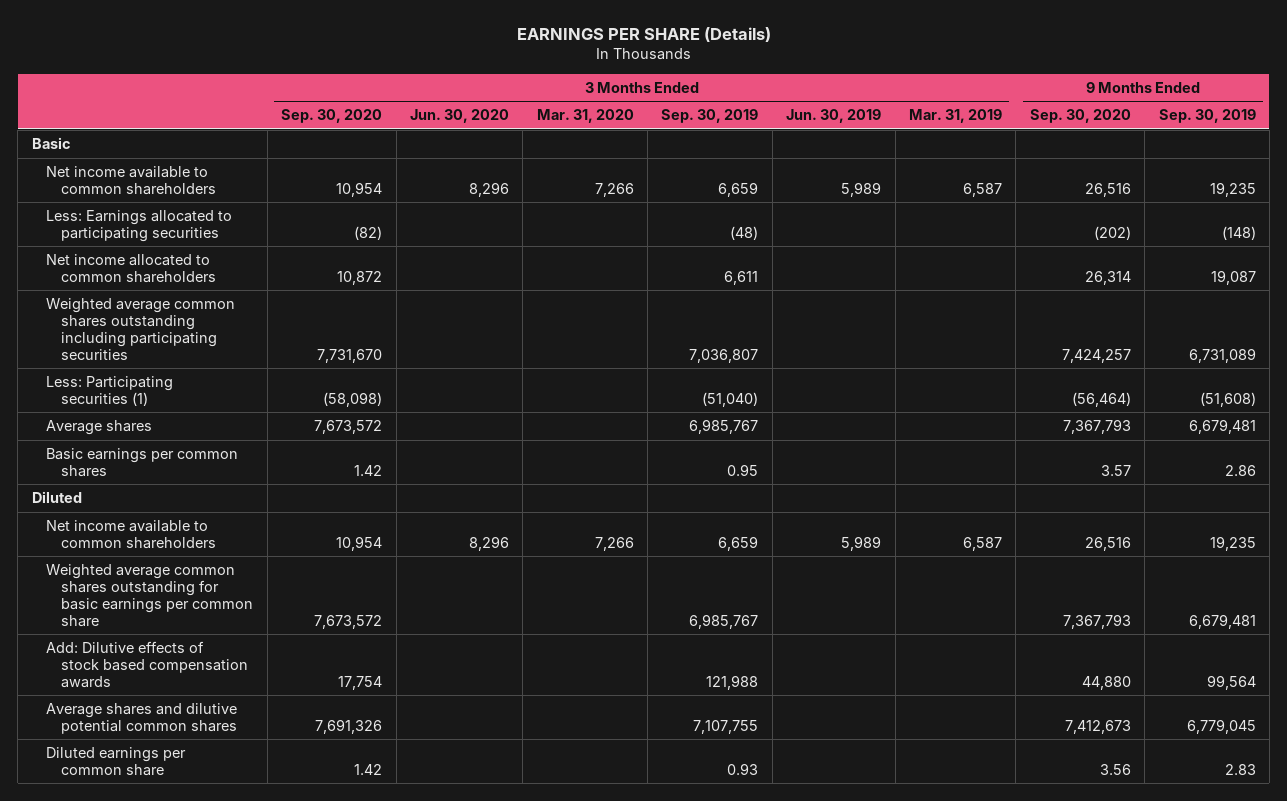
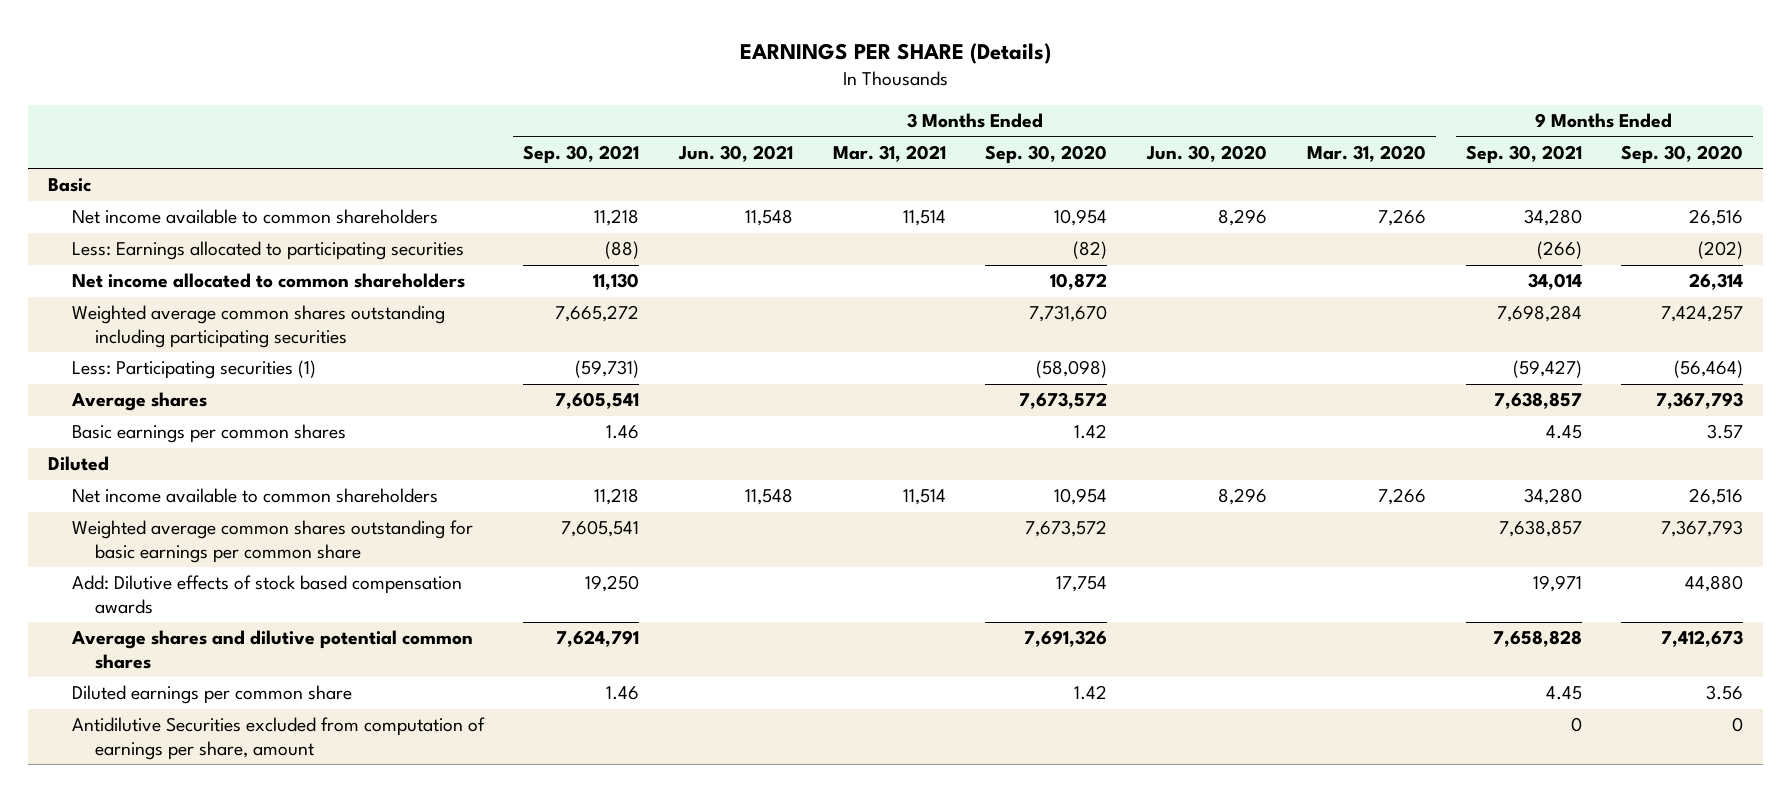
[661,109,759,124] Sep. 30, 2019 -> none
[786,109,882,124] Jun. 30, 2019 -> none
[909,109,1003,124] Mar. 31, 2019 -> none
[1158,109,1256,124] Sep. 30, 2019 -> none
none -> [523,145,640,165] Sep. 30, 2021
none -> [677,145,793,163] Jun. 30, 2021
none -> [832,145,946,163] Mar. 31, 2021
none -> [1465,145,1582,165] Sep. 30, 2021
none -> [71,717,485,760] Antidilutive Securities excluded from computation of earnings per share, amount

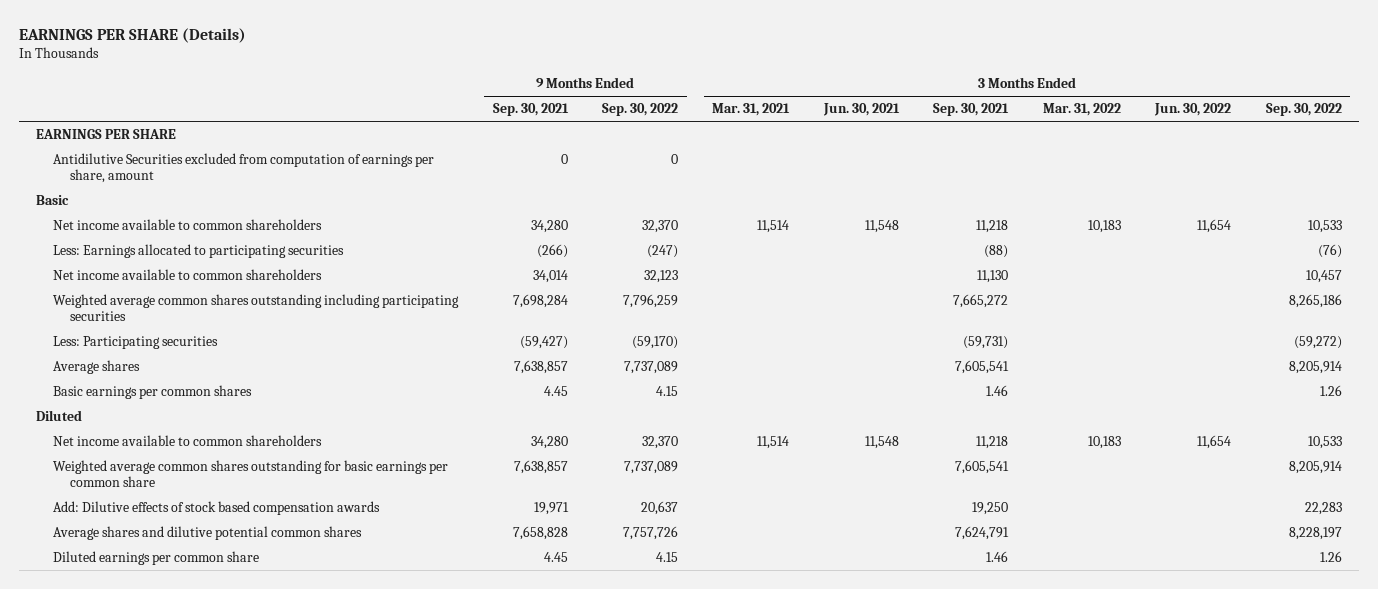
[985,145,1108,165] Sep. 30, 2020 -> none
[1146,145,1268,163] Jun. 30, 2020 -> none
[1306,145,1426,163] Mar. 31, 2020 -> none
[1621,145,1744,165] Sep. 30, 2020 -> none
none -> [601,103,678,117] Sep. 30, 2022
none -> [1042,103,1121,117] Mar. 31, 2022
none -> [1154,103,1232,117] Jun. 30, 2022
none -> [1265,103,1342,117] Sep. 30, 2022
none -> [36,129,177,140] EARNINGS PER SHARE
[71,717,485,760] Antidilutive Securities excluded from computation of earnings per share, amount -> [53,153,435,183] Antidilutive Securities excluded from computation of earnings per share, amount
[71,273,465,289] Net income allocated to common shareholders -> [53,269,323,281] Net income available to common shareholders
[71,360,316,380] Less: Participating securities (1) -> [53,336,219,350] Less: Participating securities

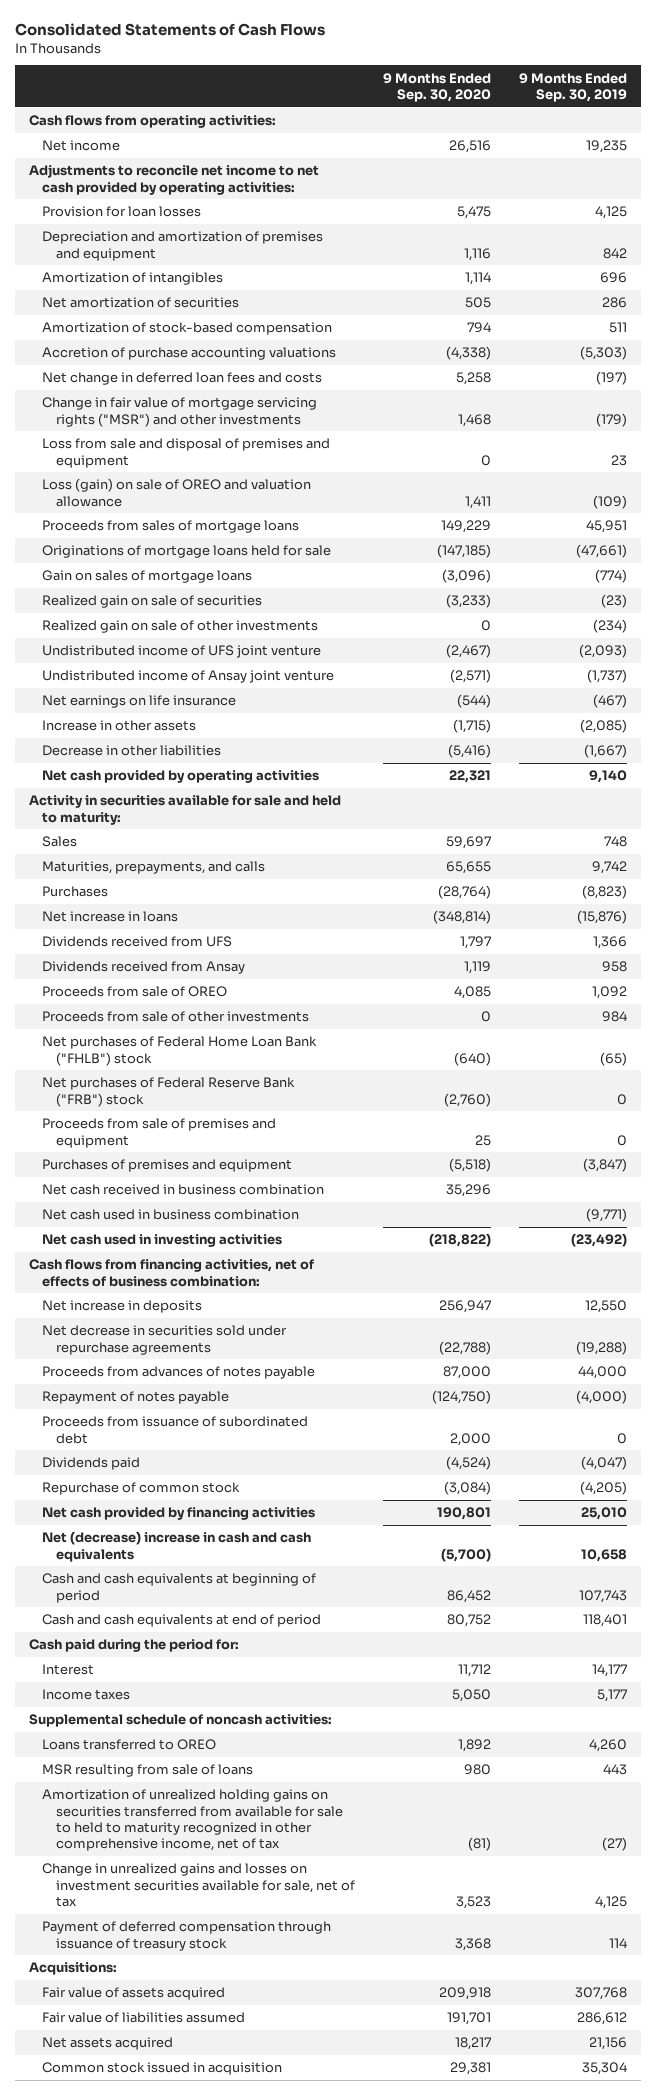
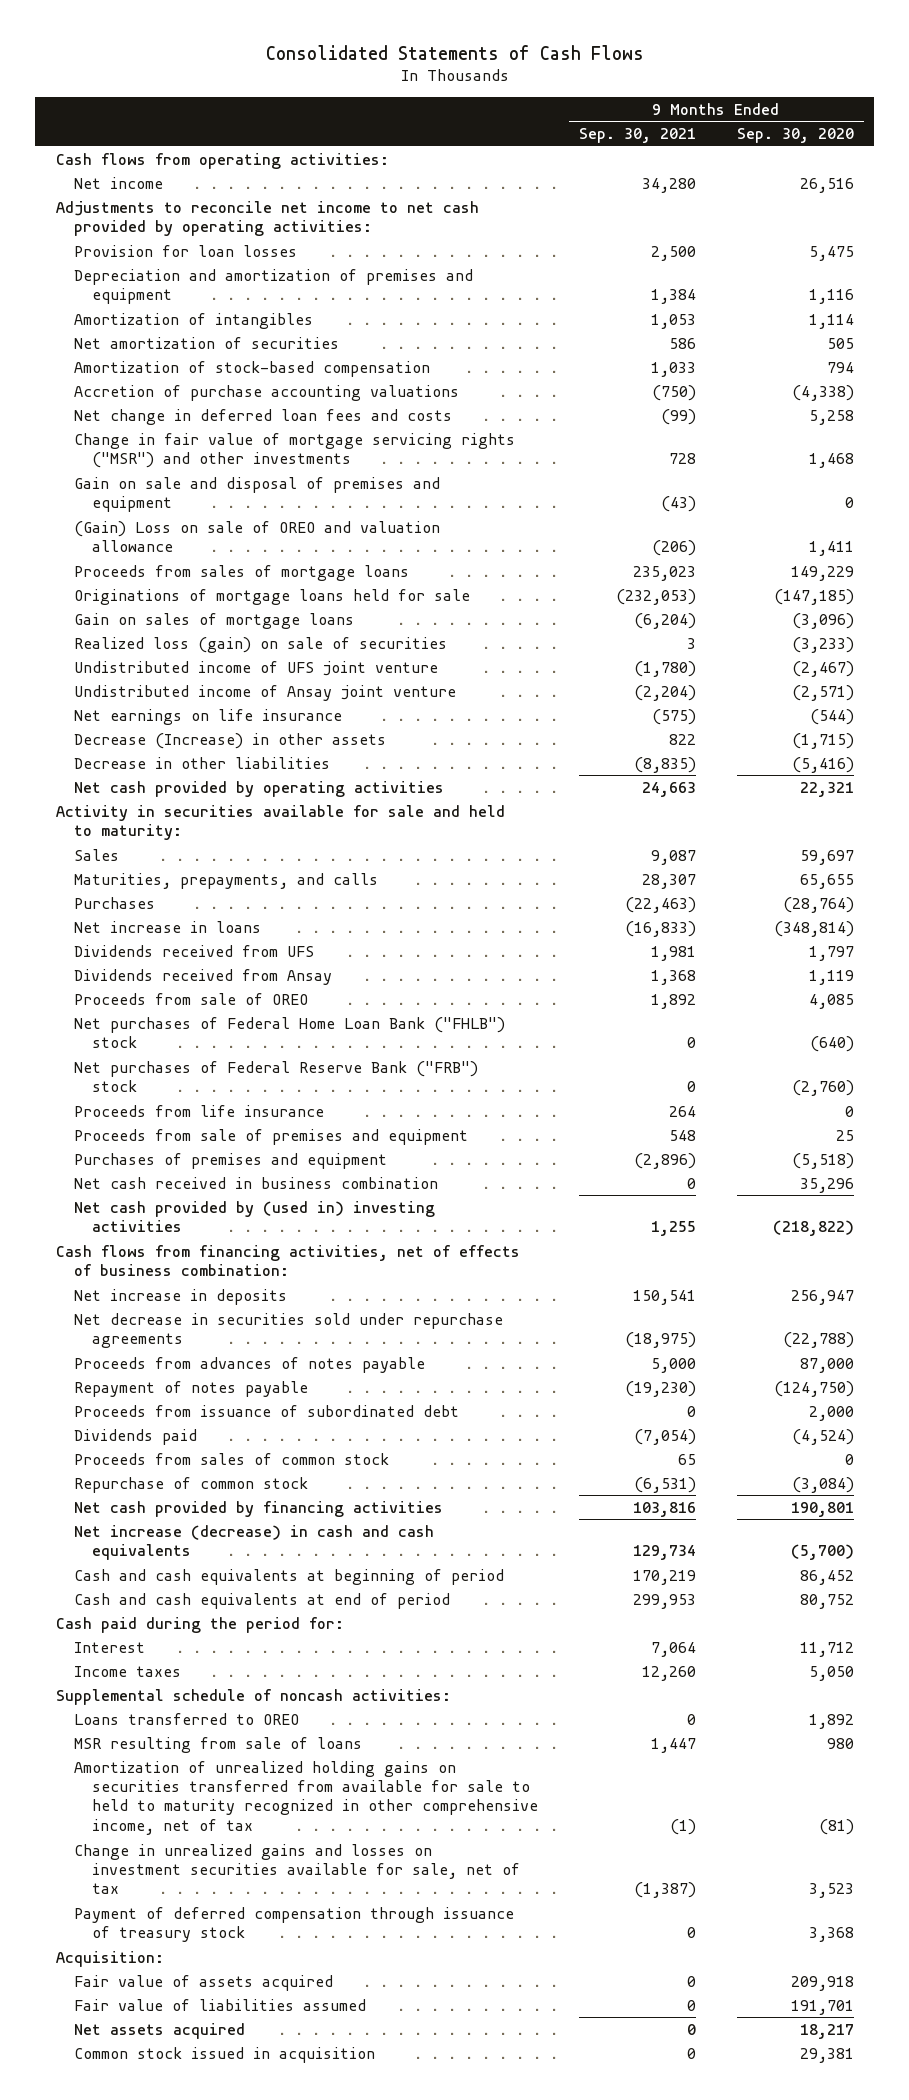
[518,72,627,103] 9 Months Ended Sep. 30, 2019 -> none
none -> [578,128,696,144] Sep. 30, 2021
[42,438,331,468] Loss from sale and disposal of premises and equipment -> [73,476,440,513] Gain on sale and disposal of premises and equipment
[42,478,312,507] Loss (gain) on sale of OREO and valuation allowance -> [73,520,440,553] (Gain) Loss on sale of OREO and valuation allowance
[42,620,319,634] Realized gain on sale of other investments -> none
[42,595,263,609] Realized gain on sale of securities -> [73,636,447,653] Realized loss (gain) on sale of securities
[42,720,197,732] Increase in other assets -> [73,732,386,749] Decrease (Increase) in other assets
[42,1011,310,1023] Proceeds from sale of other investments -> none
none -> [73,1104,324,1117] Proceeds from life insurance
[42,1209,300,1221] Net cash used in business combination -> none
[42,1234,283,1248] Net cash used in investing activities -> [73,1200,435,1233] Net cash provided by (used in) investing activities
none -> [73,1452,389,1465] Proceeds from sales of common stock
[42,1531,312,1562] Net (decrease) increase in cash and cash equivalents -> [73,1524,434,1561] Net increase (decrease) in cash and cash equivalents
[28,1962,117,1976] Acquisitions: -> [55,1950,164,1967] Acquisition:

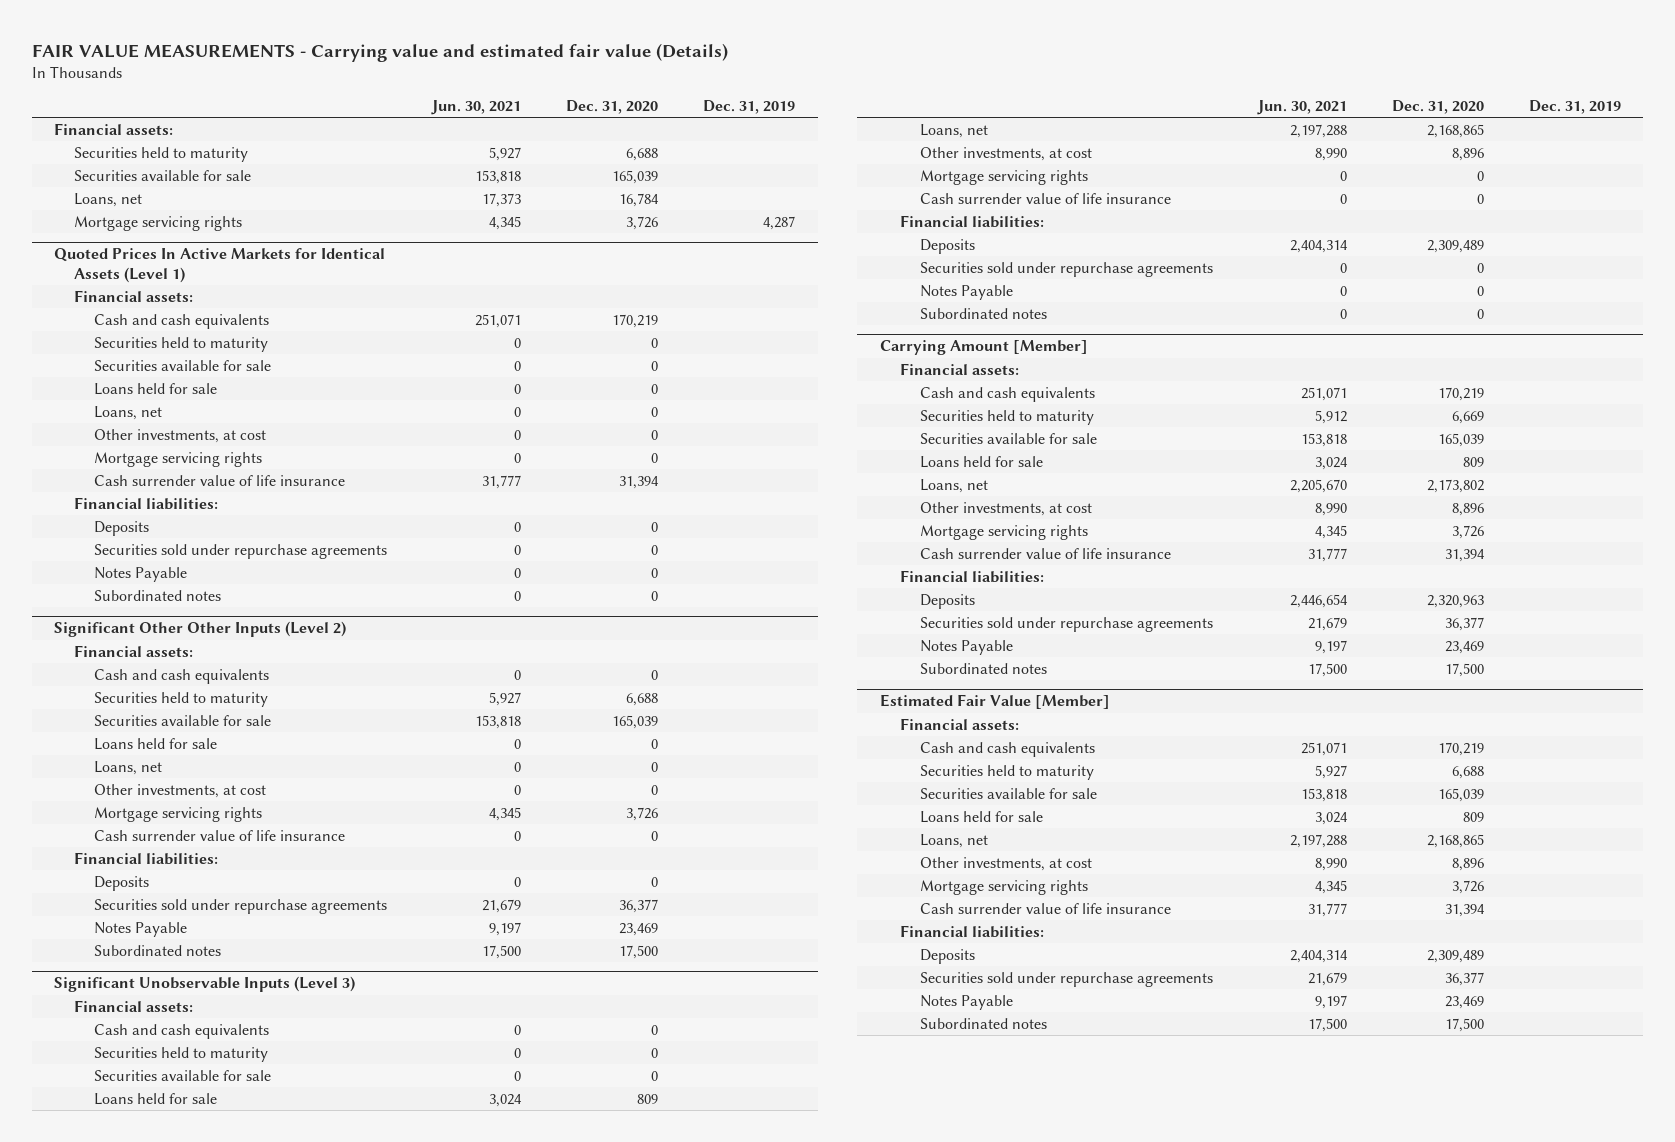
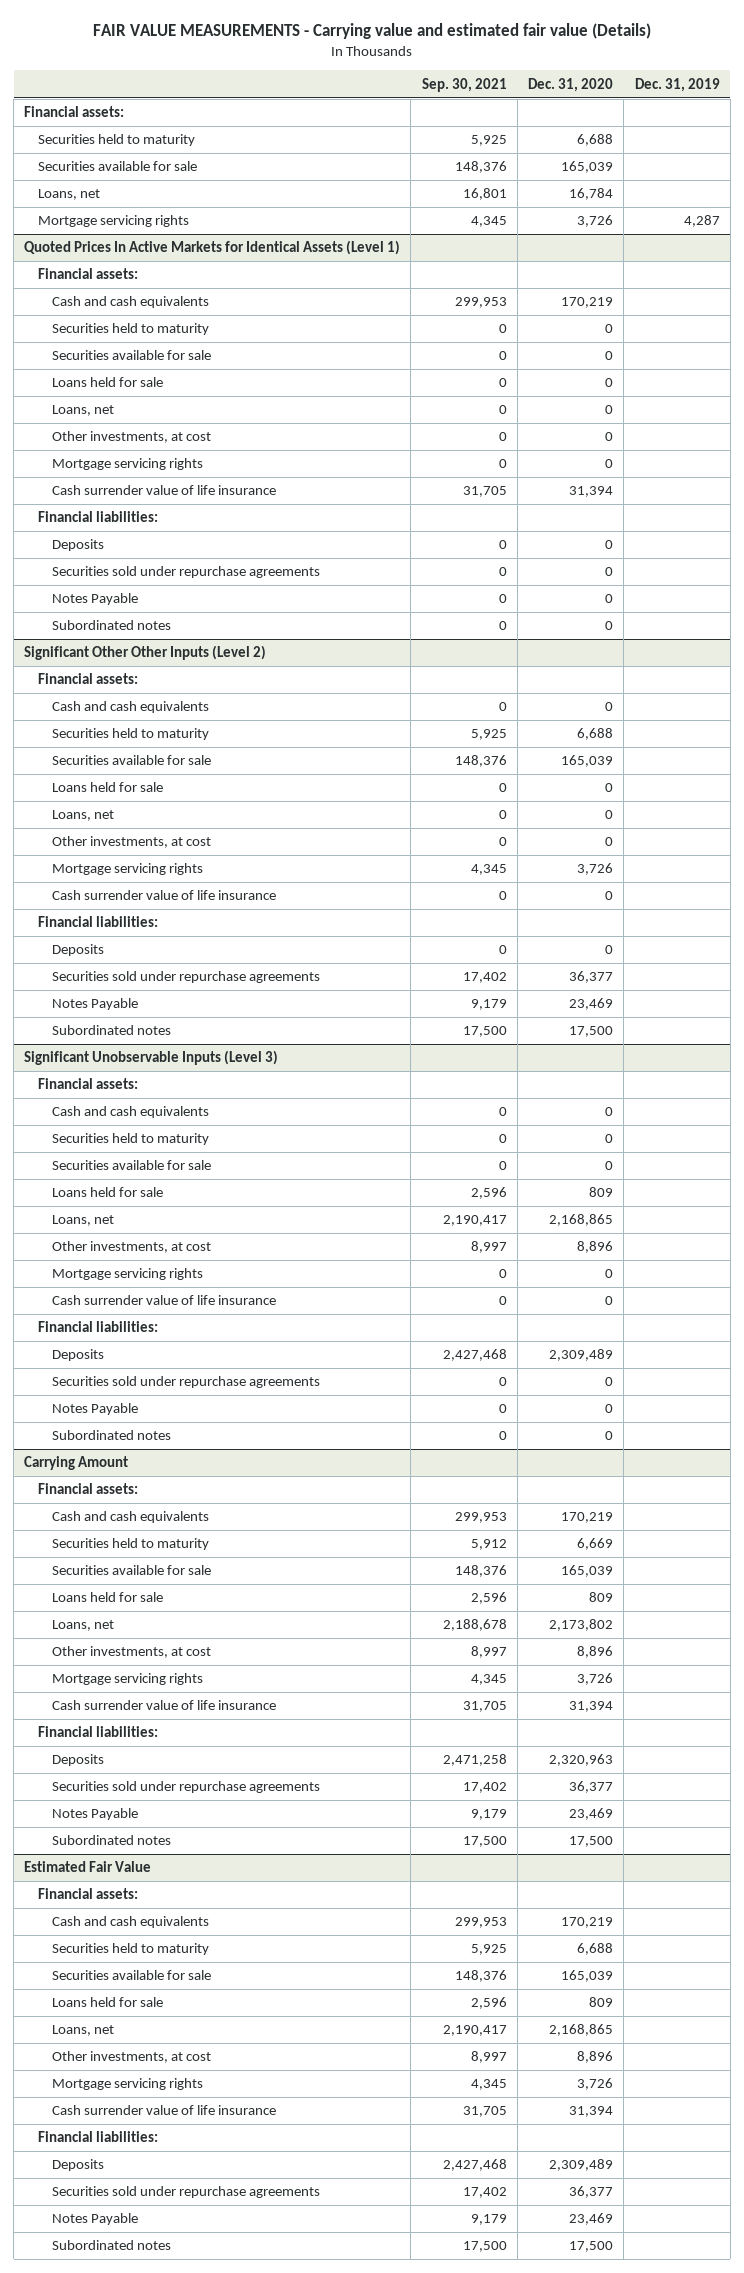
[430,99,521,115] Jun. 30, 2021 -> none
none -> [421,77,507,92] Sep. 30, 2021
[880,340,1089,356] Carrying Amount [Member] -> [24,1456,129,1471] Carrying Amount
[880,694,1111,710] Estimated Fair Value [Member] -> [24,1861,152,1873] Estimated Fair Value

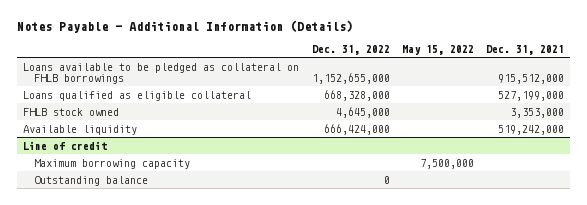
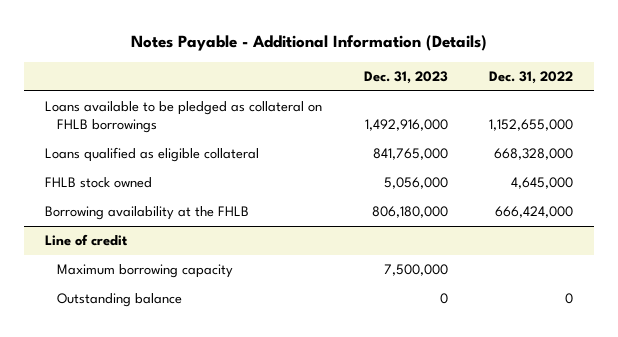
[401,45,474,56] May 15, 2022 -> none
[486,45,565,56] Dec. 31, 2021 -> none
none -> [363,70,448,84] Dec. 31, 2023
[23,124,138,135] Available liquidity -> [44,206,249,221] Borrowing availability at the FHLB

